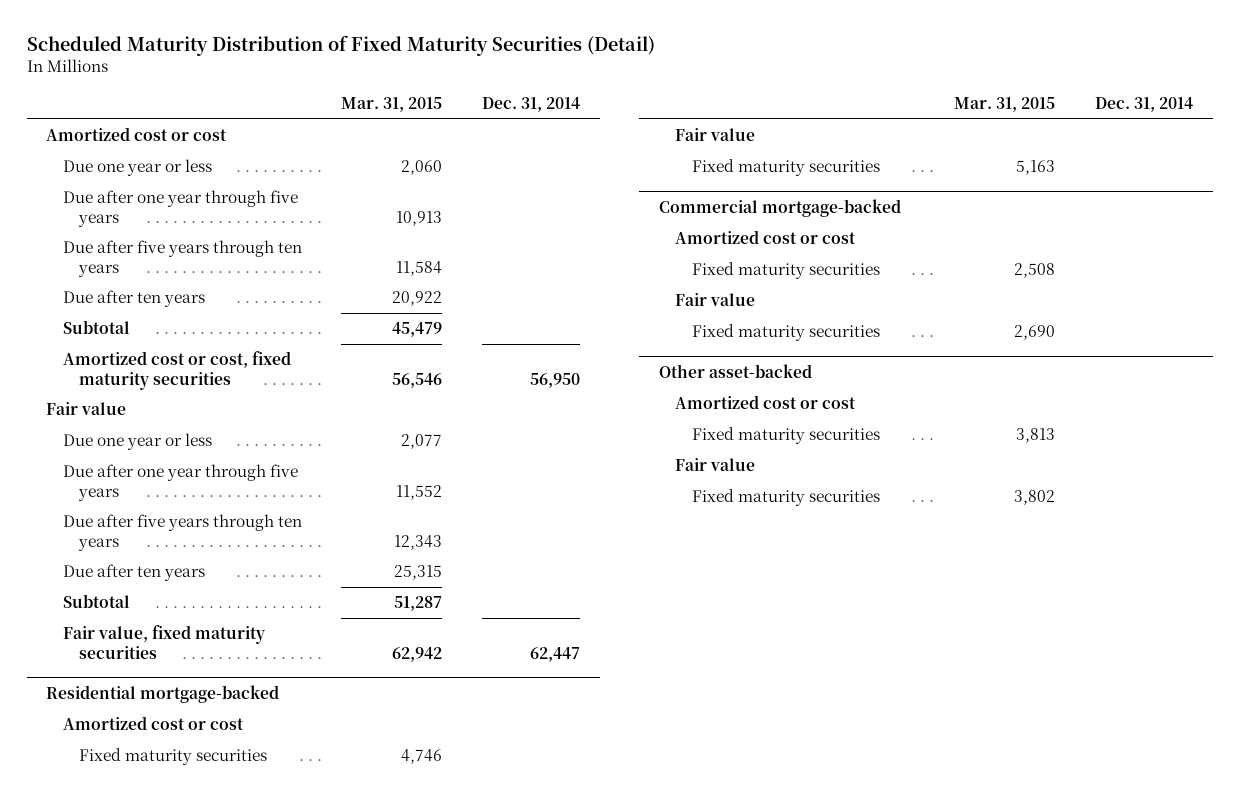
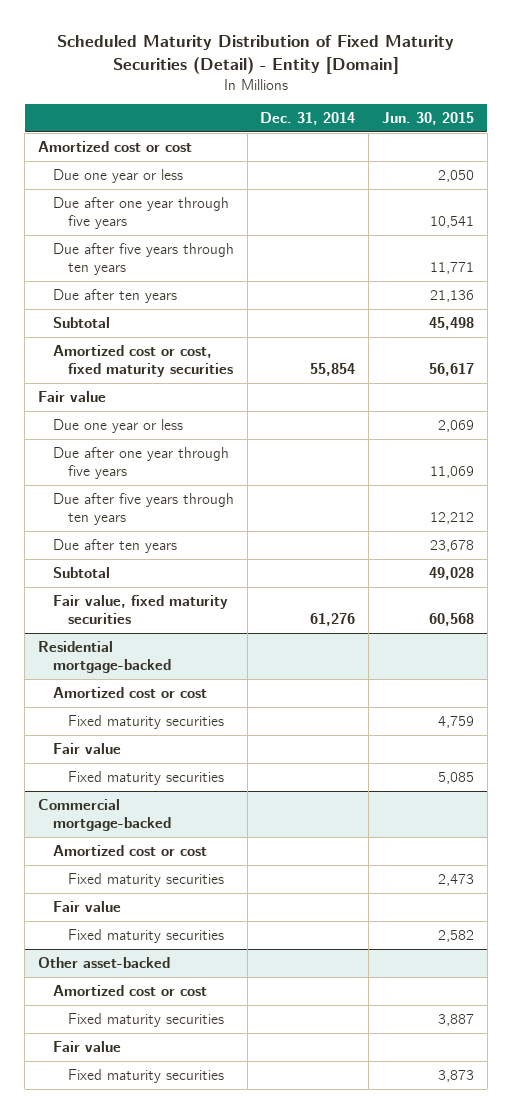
[26,34,655,56] Scheduled Maturity Distribution of Fixed Maturity Securities (Detail) -> [56,35,454,74] Scheduled Maturity Distribution of Fixed Maturity Securities (Detail) - Entity [Domain]
[341,96,443,112] Mar. 31, 2015 -> none
none -> [381,112,474,126] Jun. 30, 2015
[530,372,581,388] 56,950 -> [310,362,356,376] 55,854
[530,646,581,662] 62,447 -> [310,612,356,626] 61,276

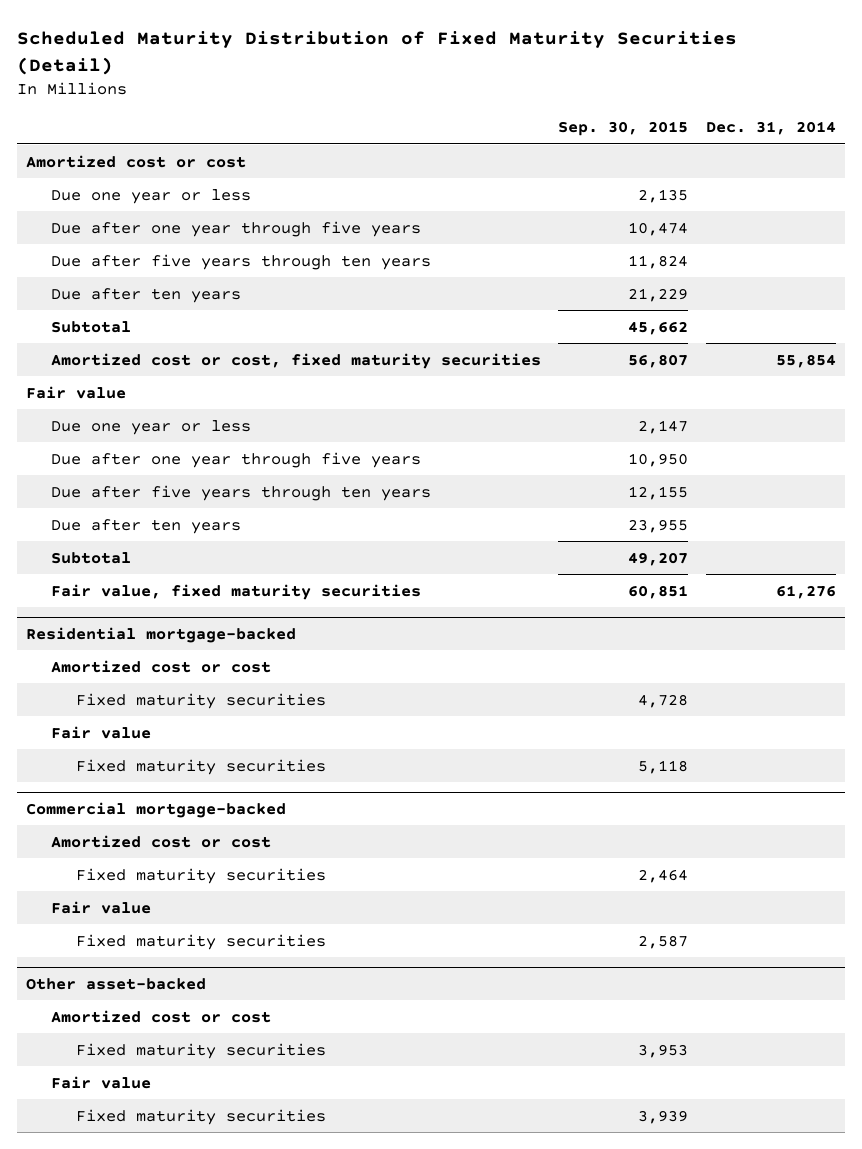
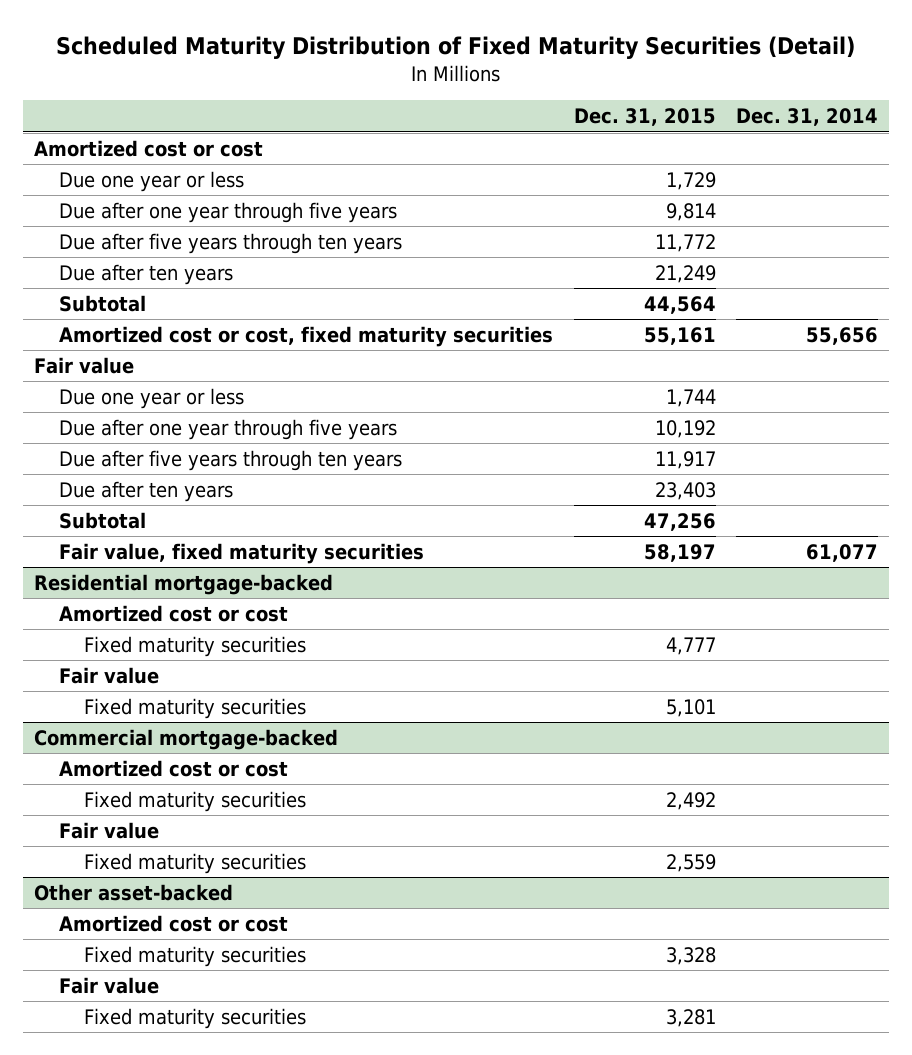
[558,121,689,137] Sep. 30, 2015 -> none
none -> [573,108,716,127] Dec. 31, 2015
[776,353,837,368] 55,854 -> [806,326,879,345] 55,656
[776,584,837,599] 61,276 -> [806,543,879,562] 61,077

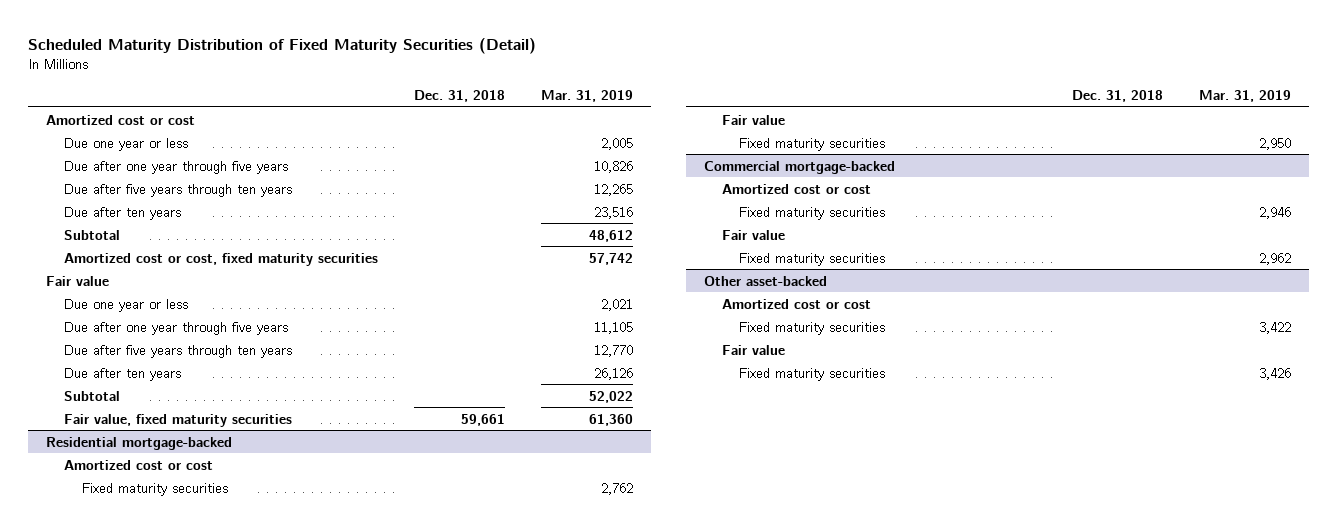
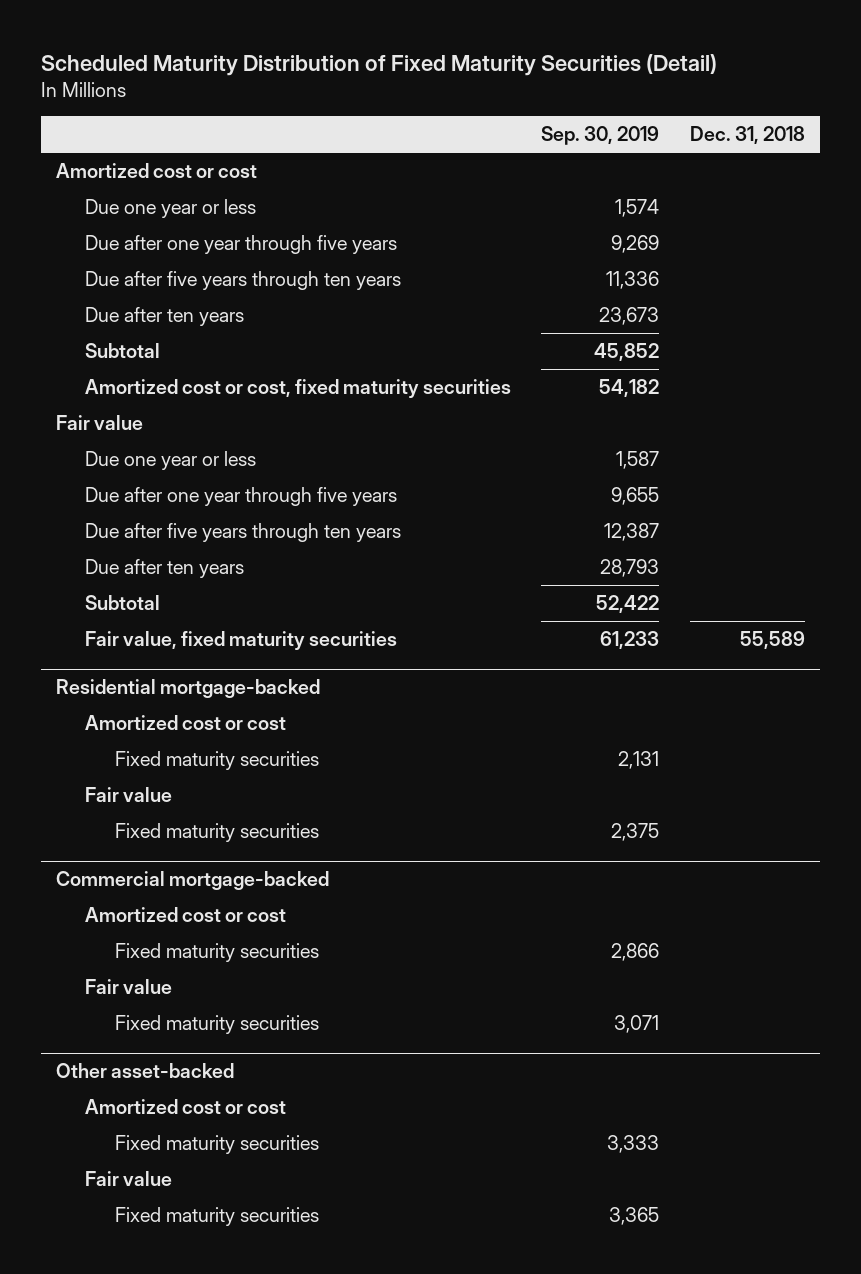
[540,89,633,102] Mar. 31, 2019 -> none
none -> [541,126,660,146] Sep. 30, 2019
[460,413,505,426] 59,661 -> [739,631,805,650] 55,589

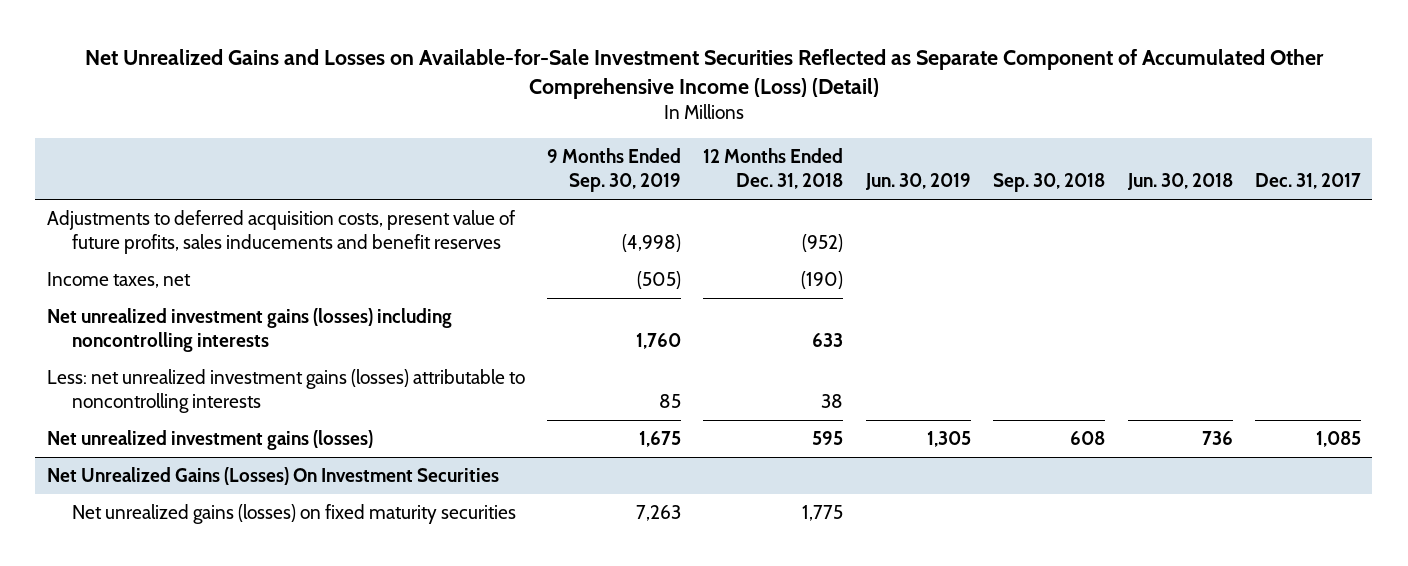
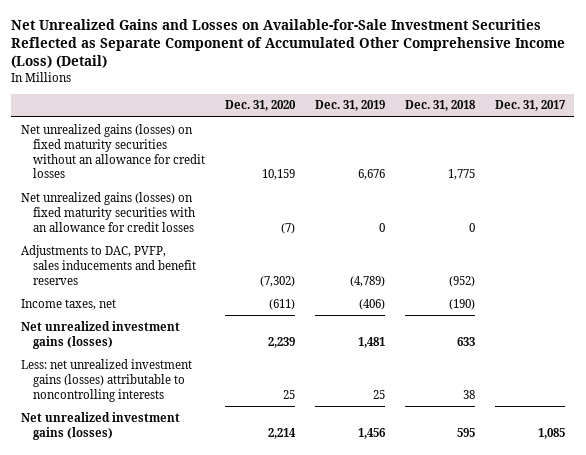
[546,148,681,193] 9 Months Ended Sep. 30, 2019 -> none
[703,148,844,190] 12 Months Ended Dec. 31, 2018 -> none
[864,173,971,191] Jun. 30, 2019 -> none
[993,173,1106,193] Sep. 30, 2018 -> none
[1126,173,1233,191] Jun. 30, 2018 -> none
none -> [224,100,296,112] Dec. 31, 2020
none -> [314,100,385,112] Dec. 31, 2019
none -> [404,100,476,112] Dec. 31, 2018
none -> [21,123,205,179] Net unrealized gains (losses) on fixed maturity securities without an allowance for credit losses
none -> [21,191,195,232] Net unrealized gains (losses) on fixed maturity securities with an allowance for credit losses
[46,210,516,255] Adjustments to deferred acquisition costs, present value of future profits, sales inducements and benefit reserves -> [21,244,196,285] Adjustments to DAC, PVFP, sales inducements and benefit reserves
[46,308,452,353] Net unrealized investment gains (losses) including noncontrolling interests -> [21,320,181,349] Net unrealized investment gains (losses)
[46,467,499,486] Net Unrealized Gains (Losses) On Investment Securities -> none
[71,504,516,525] Net unrealized gains (losses) on fixed maturity securities -> none

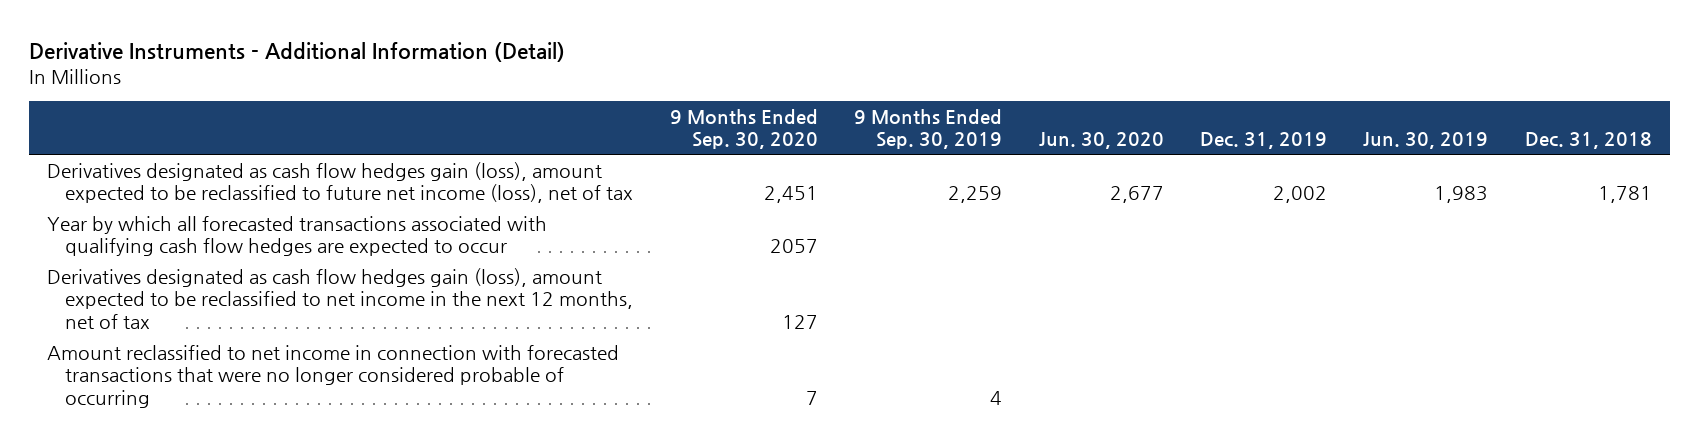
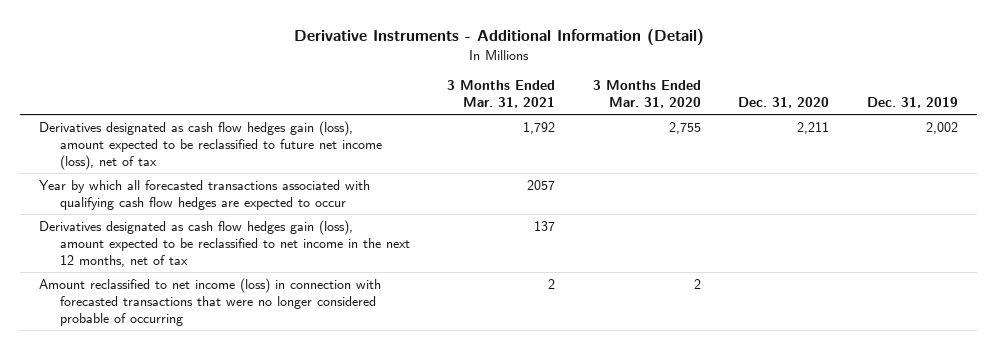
[669,108,818,150] 9 Months Ended Sep. 30, 2020 -> none
[854,108,1003,150] 9 Months Ended Sep. 30, 2019 -> none
[1038,132,1164,150] Jun. 30, 2020 -> none
[1363,132,1489,150] Jun. 30, 2019 -> none
[1524,132,1652,150] Dec. 31, 2018 -> none
none -> [447,80,556,109] 3 Months Ended Mar. 31, 2021
none -> [592,80,701,109] 3 Months Ended Mar. 31, 2020
none -> [738,97,830,109] Dec. 31, 2020
[47,344,620,409] Amount reclassified to net income in connection with forecasted transactions that were no longer considered probable of occurring -> [39,277,382,327] Amount reclassified to net income (loss) in connection with forecasted transactions that were no longer considered probable of occurring

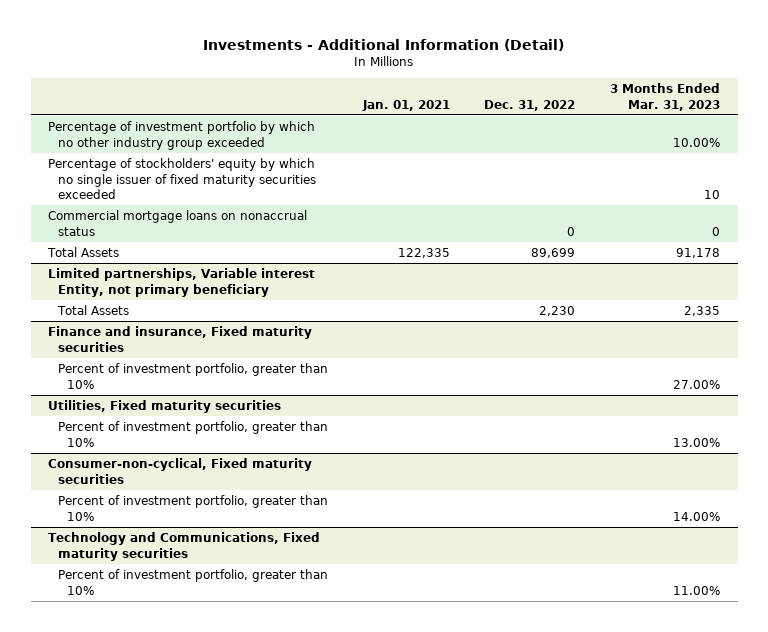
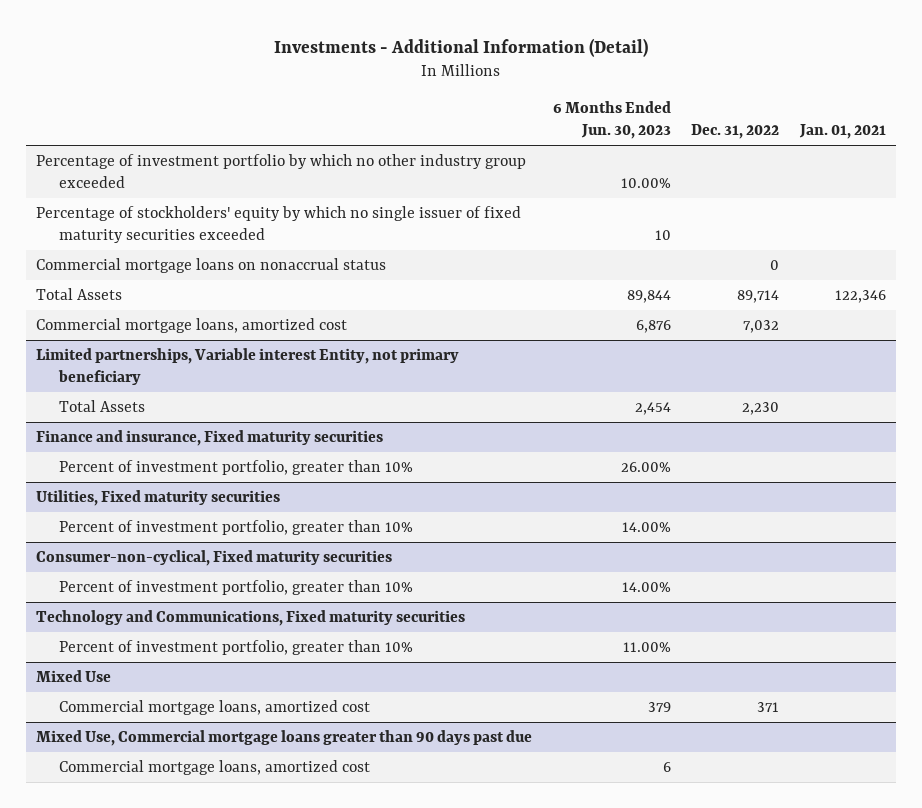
[610,83,721,111] 3 Months Ended Mar. 31, 2023 -> none
none -> [552,100,671,140] 6 Months Ended Jun. 30, 2023
[397,248,450,259] 122,335 -> [834,289,886,303] 122,346
[531,248,576,259] 89,699 -> [737,289,780,303] 89,714
none -> [35,317,347,333] Commercial mortgage loans, amortized cost
none -> [35,669,111,682] Mixed Use
none -> [59,699,371,715] Commercial mortgage loans, amortized cost
none -> [35,729,532,746] Mixed Use, Commercial mortgage loans greater than 90 days past due
none -> [59,759,371,775] Commercial mortgage loans, amortized cost

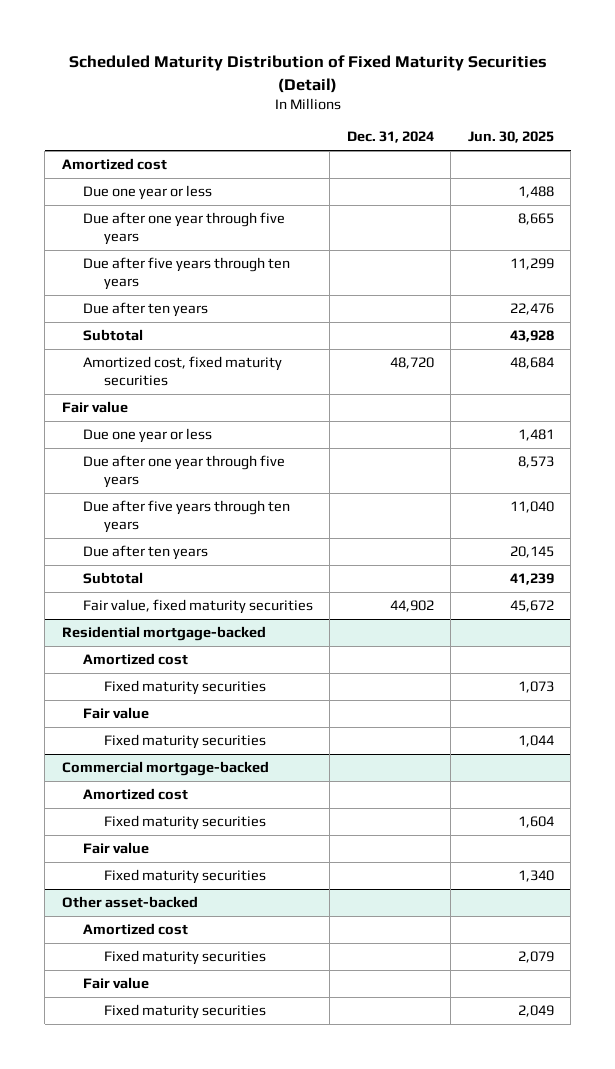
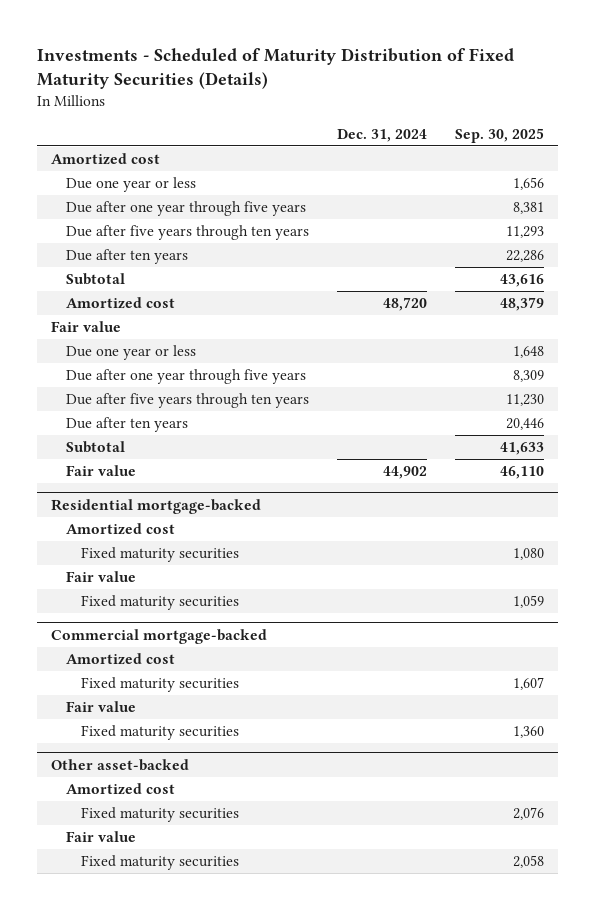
[68,55,547,93] Scheduled Maturity Distribution of Fixed Maturity Securities (Detail) -> [37,48,515,90] Investments - Scheduled of Maturity Distribution of Fixed Maturity Securities (Details)
[467,131,554,144] Jun. 30, 2025 -> none
none -> [454,127,544,143] Sep. 30, 2025
[82,356,282,387] Amortized cost, fixed maturity securities -> [65,297,175,310] Amortized cost
[82,599,313,615] Fair value, fixed maturity securities -> [65,465,136,477] Fair value

